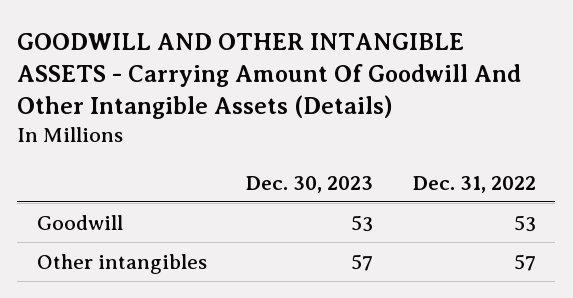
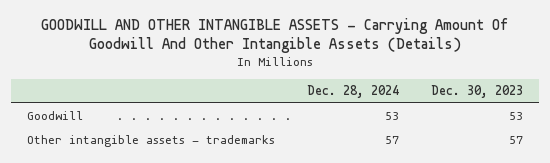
[412,175,536,193] Dec. 31, 2022 -> none
none -> [306,85,399,99] Dec. 28, 2024
[37,253,208,274] Other intangibles -> [26,135,275,148] Other intangible assets - trademarks

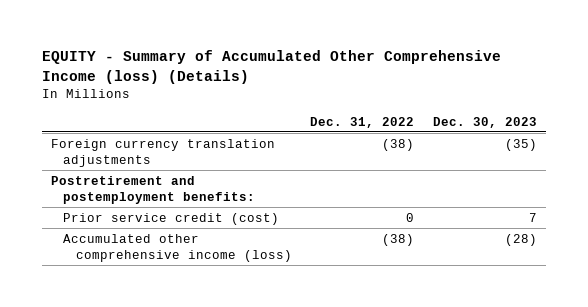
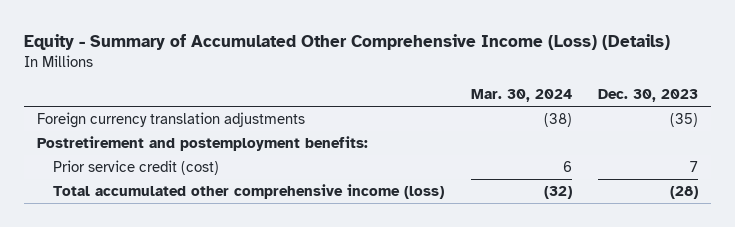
[41,50,501,85] EQUITY - Summary of Accumulated Other Comprehensive Income (loss) (Details) -> [23,33,670,50] Equity - Summary of Accumulated Other Comprehensive Income (Loss) (Details)
[310,116,415,128] Dec. 31, 2022 -> none
none -> [470,89,572,103] Mar. 30, 2024
[63,233,292,263] Accumulated other comprehensive income (loss) -> [53,184,445,200] Total accumulated other comprehensive income (loss)

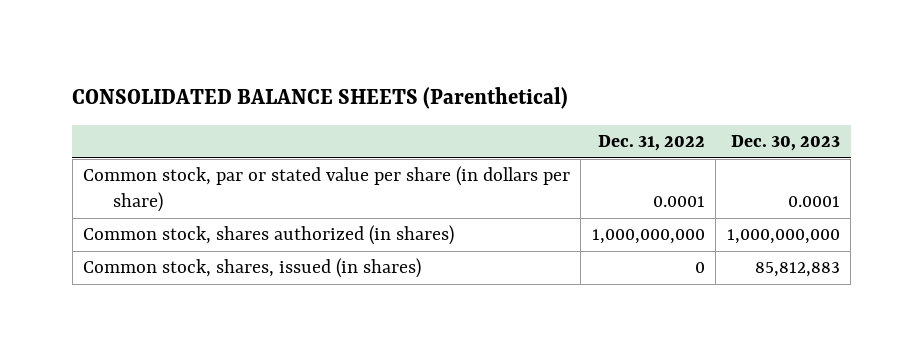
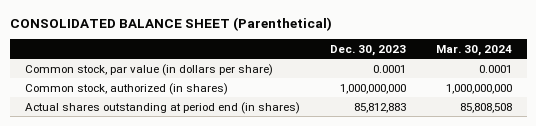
[72,87,569,110] CONSOLIDATED BALANCE SHEETS (Parenthetical) -> [9,16,332,31] CONSOLIDATED BALANCE SHEET (Parenthetical)
[597,135,705,152] Dec. 31, 2022 -> none
none -> [435,45,512,57] Mar. 30, 2024
[83,166,571,213] Common stock, par or stated value per share (in dollars per share) -> [24,63,273,76] Common stock, par value (in dollars per share)
[83,225,455,246] Common stock, shares authorized (in shares) -> [24,82,228,95] Common stock, authorized (in shares)
[83,258,422,279] Common stock, shares, issued (in shares) -> [24,101,300,114] Actual shares outstanding at period end (in shares)

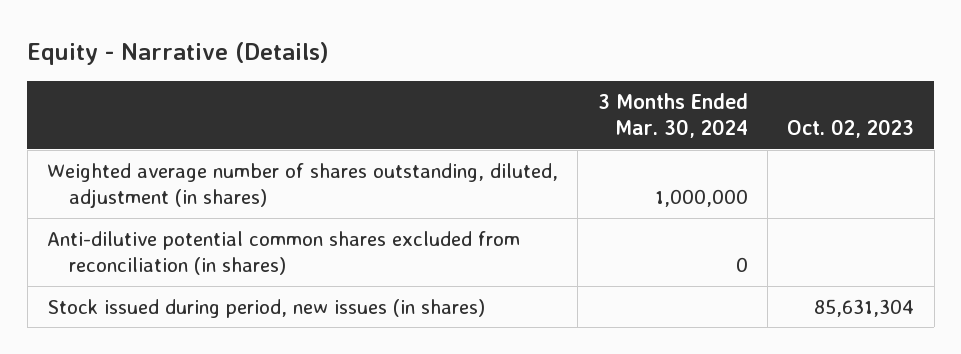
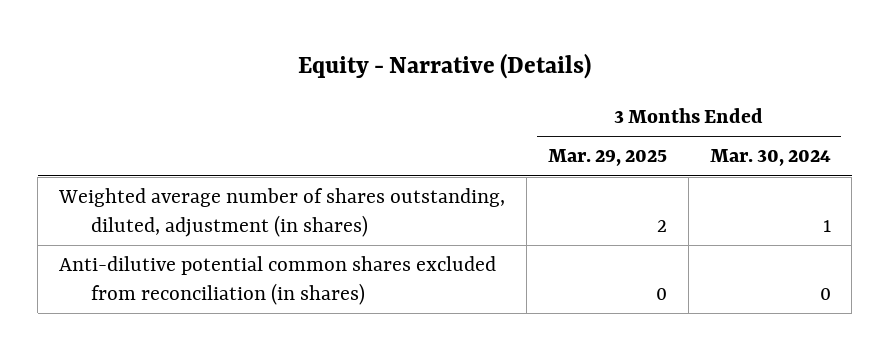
[787,119,915,139] Oct. 02, 2023 -> none
none -> [547,149,667,167] Mar. 29, 2025
[654,189,748,208] 1,000,000 -> [822,219,831,232] 1
[46,298,485,318] Stock issued during period, new issues (in shares) -> none

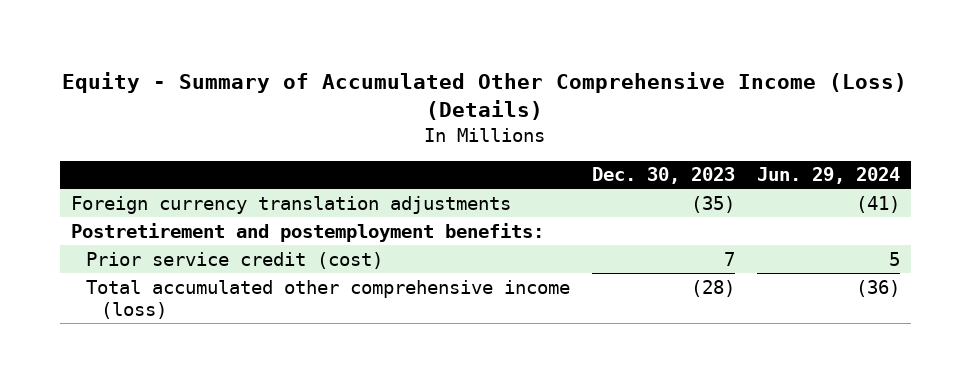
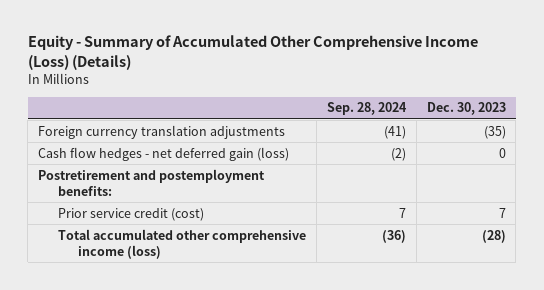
[756,167,900,185] Jun. 29, 2024 -> none
none -> [326,102,407,116] Sep. 28, 2024
none -> [38,146,290,161] Cash flow hedges - net deferred gain (loss)

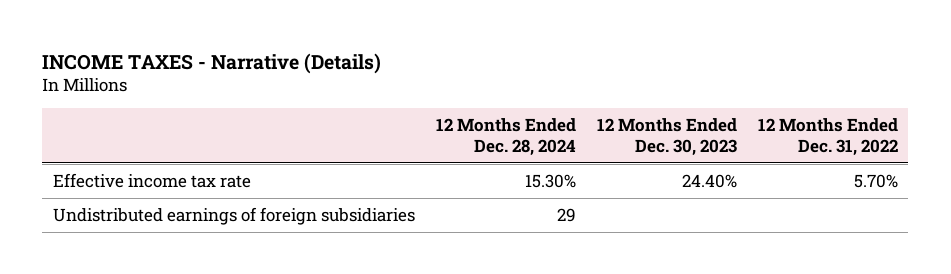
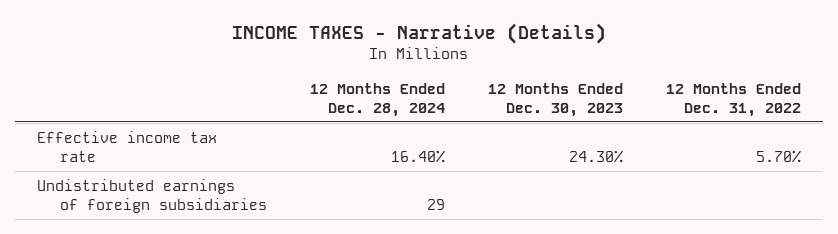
[524,173,576,188] 15.30% -> [391,149,446,163] 16.40%
[681,173,737,188] 24.40% -> [569,149,624,163] 24.30%

